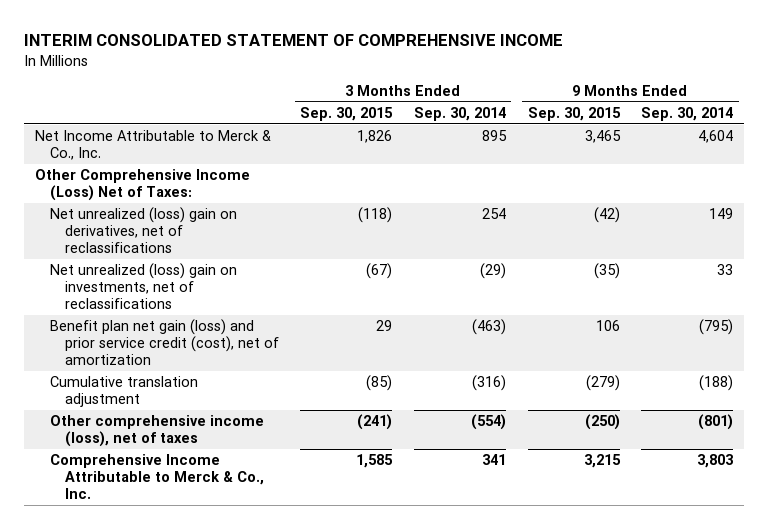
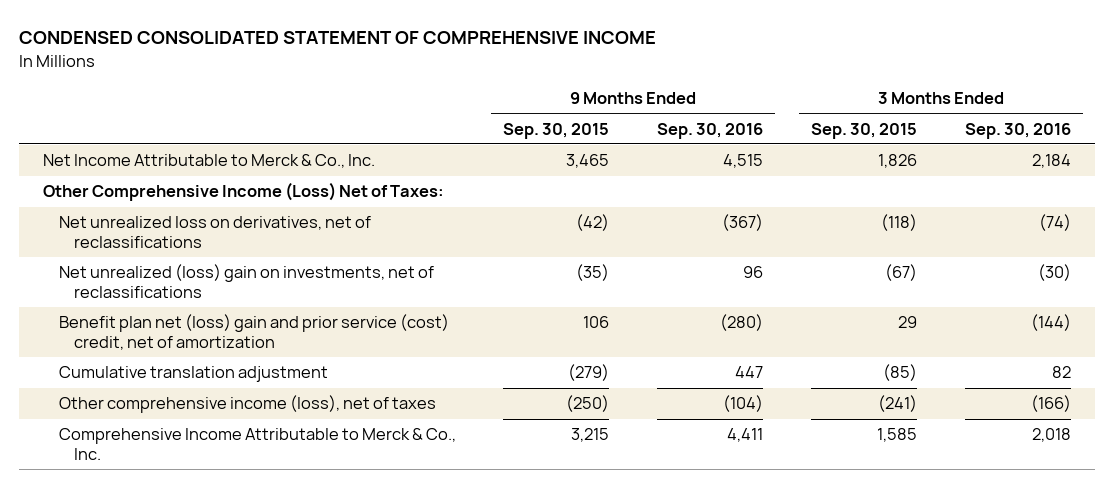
[24,34,564,47] INTERIM CONSOLIDATED STATEMENT OF COMPREHENSIVE INCOME -> [19,31,657,45] CONDENSED CONSOLIDATED STATEMENT OF COMPREHENSIVE INCOME
[413,106,506,121] Sep. 30, 2014 -> none
[641,106,734,121] Sep. 30, 2014 -> none
none -> [657,122,764,139] Sep. 30, 2016
none -> [964,122,1071,139] Sep. 30, 2016
[49,207,237,254] Net unrealized (loss) gain on derivatives, net of reclassifications -> [58,216,371,248] Net unrealized loss on derivatives, net of reclassifications
[49,319,279,366] Benefit plan net gain (loss) and prior service credit (cost), net of amortization -> [58,314,449,350] Benefit plan net (loss) gain and prior service (cost) credit, net of amortization

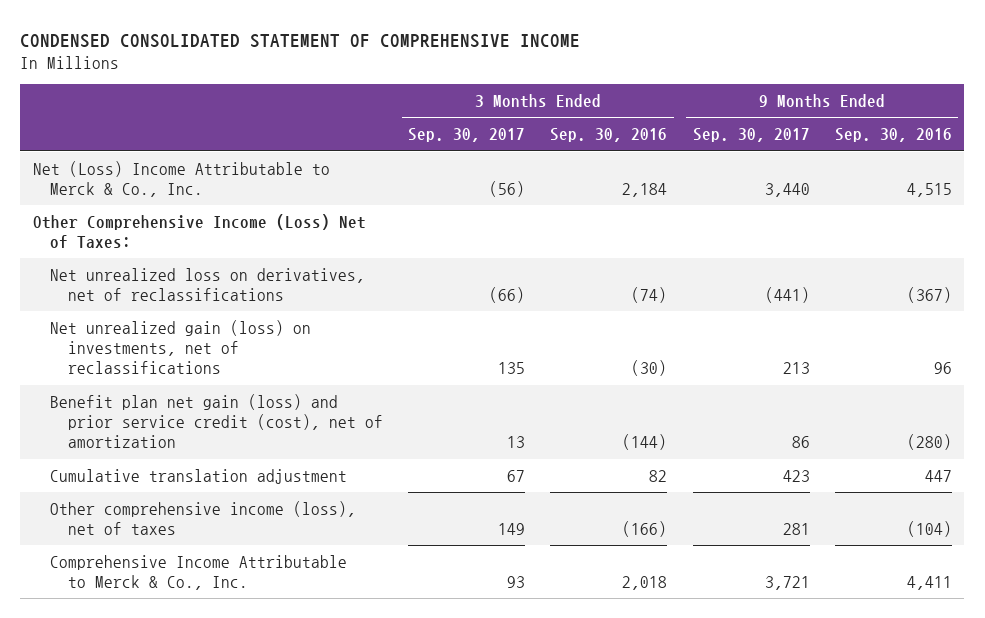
[503,122,610,139] Sep. 30, 2015 -> none
[810,122,917,139] Sep. 30, 2015 -> none
none -> [408,128,526,143] Sep. 30, 2017
none -> [692,128,810,143] Sep. 30, 2017
[43,154,376,169] Net Income Attributable to Merck & Co., Inc. -> [33,160,331,198] Net (Loss) Income Attributable to Merck & Co., Inc.
[58,264,434,298] Net unrealized (loss) gain on investments, net of reclassifications -> [50,319,312,375] Net unrealized gain (loss) on investments, net of reclassifications
[58,314,449,350] Benefit plan net (loss) gain and prior service (cost) credit, net of amortization -> [50,393,383,449] Benefit plan net gain (loss) and prior service credit (cost), net of amortization

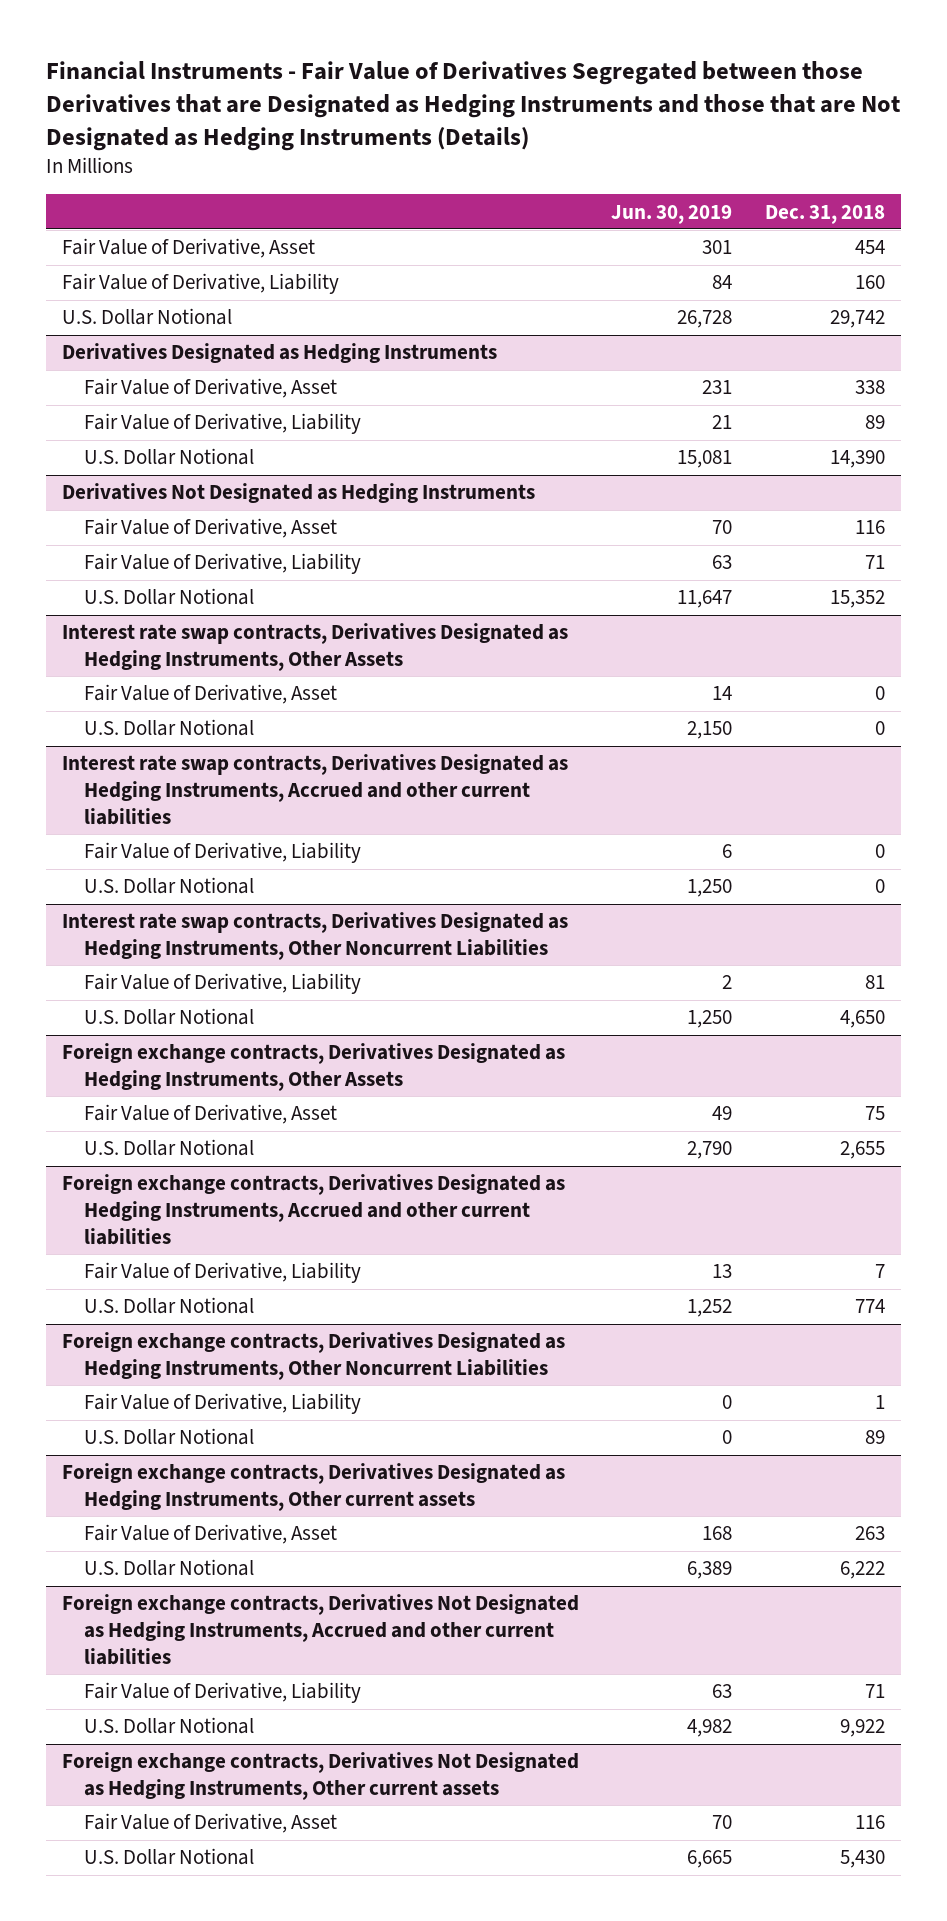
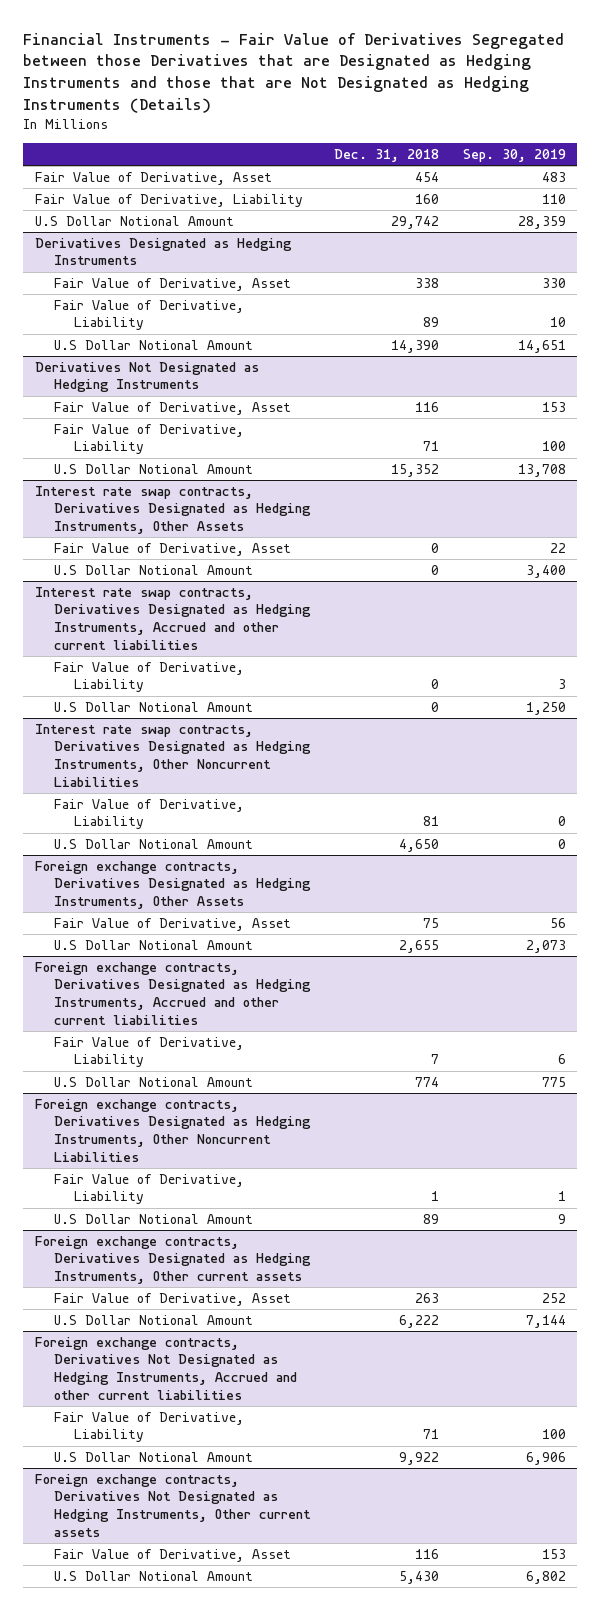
[611,204,733,224] Jun. 30, 2019 -> none
none -> [462,148,566,162] Sep. 30, 2019
[62,308,233,326] U.S. Dollar Notional -> [34,215,234,226] U.S Dollar Notional Amount
[84,448,255,466] U.S. Dollar Notional -> [54,339,254,350] U.S Dollar Notional Amount
[84,588,255,606] U.S. Dollar Notional -> [54,463,254,474] U.S Dollar Notional Amount
[84,719,255,737] U.S. Dollar Notional -> [54,564,254,575] U.S Dollar Notional Amount
[84,877,255,895] U.S. Dollar Notional -> [54,701,254,712] U.S Dollar Notional Amount
[84,1008,255,1026] U.S. Dollar Notional -> [54,838,254,849] U.S Dollar Notional Amount
[84,1139,255,1157] U.S. Dollar Notional -> [54,939,254,950] U.S Dollar Notional Amount
[84,1297,255,1315] U.S. Dollar Notional -> [54,1076,254,1087] U.S Dollar Notional Amount
[84,1428,255,1446] U.S. Dollar Notional -> [54,1213,254,1224] U.S Dollar Notional Amount
[84,1559,255,1577] U.S. Dollar Notional -> [54,1314,254,1325] U.S Dollar Notional Amount
[84,1717,255,1735] U.S. Dollar Notional -> [54,1451,254,1462] U.S Dollar Notional Amount
[84,1848,255,1866] U.S. Dollar Notional -> [54,1570,254,1581] U.S Dollar Notional Amount

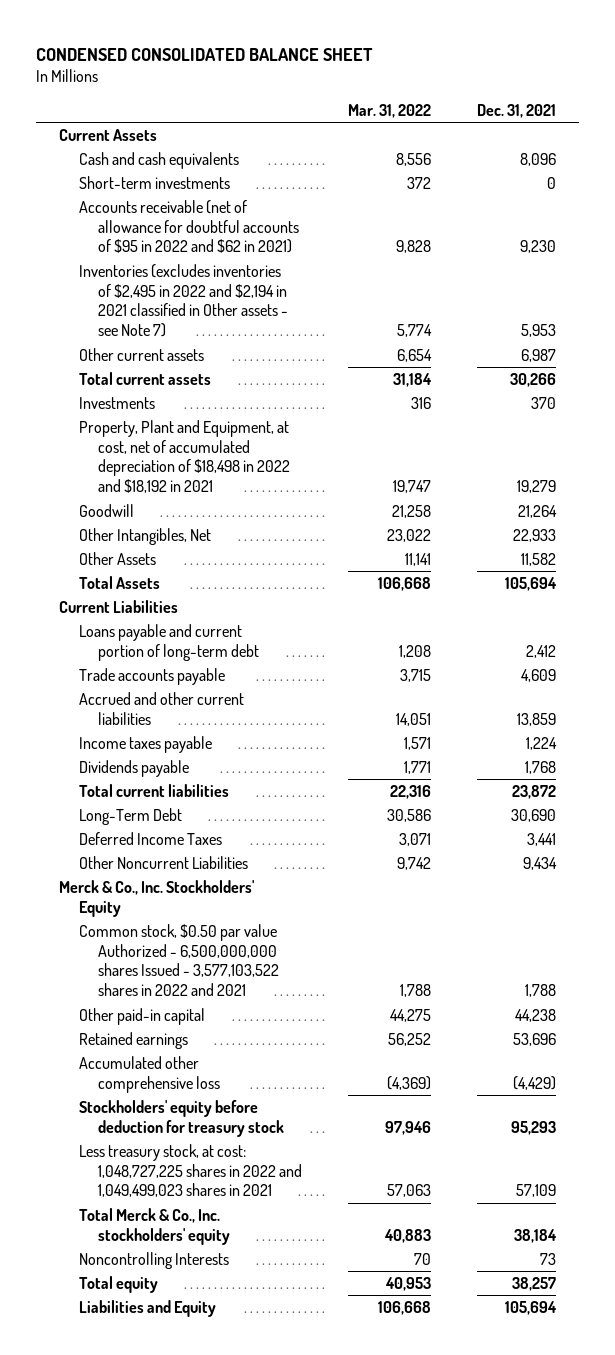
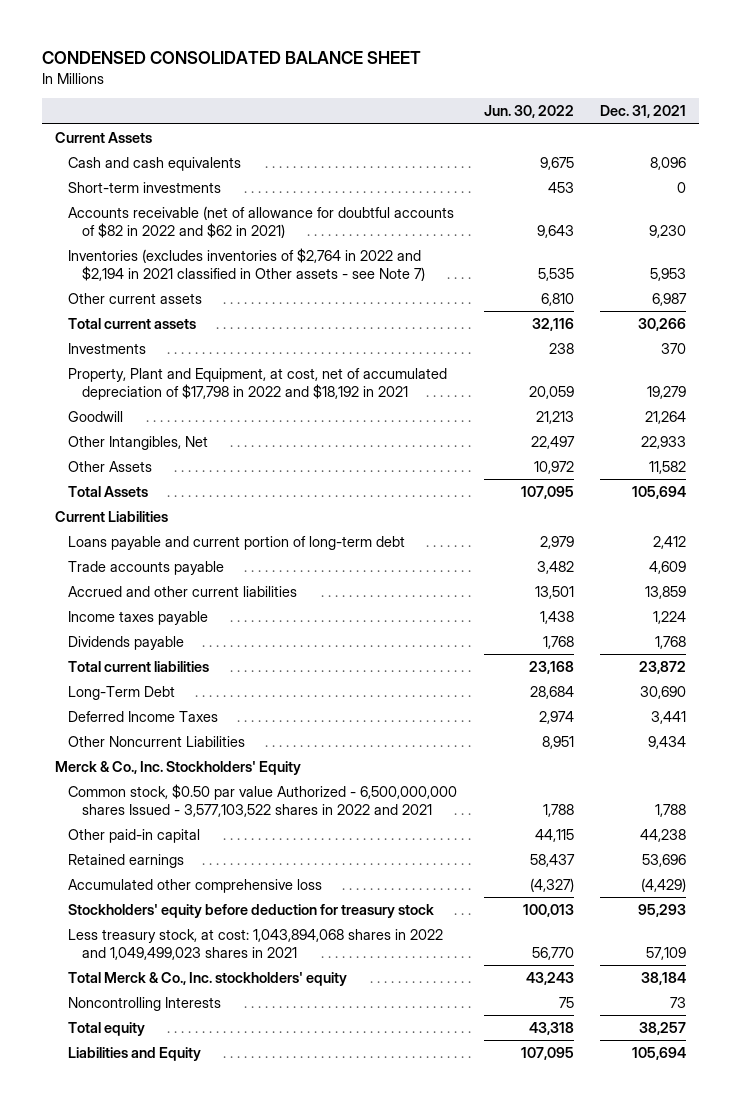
[347,104,431,119] Mar. 31, 2022 -> none
none -> [483,105,574,119] Jun. 30, 2022
[78,199,300,254] Accounts receivable (net of allowance for doubtful accounts of $95 in 2022 and $62 in 2021) -> [68,205,455,238] Accounts receivable (net of allowance for doubtful accounts of $82 in 2022 and $62 in 2021)
[78,263,289,338] Inventories (excludes inventories of $2,495 in 2022 and $2,194 in 2021 classified in Other assets - see Note 7) -> [68,247,425,281] Inventories (excludes inventories of $2,764 in 2022 and $2,194 in 2021 classified in Other assets - see Note 7)
[78,419,291,494] Property, Plant and Equipment, at cost, net of accumulated depreciation of $18,498 in 2022 and $18,192 in 2021 -> [68,367,448,400] Property, Plant and Equipment, at cost, net of accumulated depreciation of $17,798 in 2022 and $18,192 in 2021
[78,1143,303,1198] Less treasury stock, at cost: 1,048,727,225 shares in 2022 and 1,049,499,023 shares in 2021 -> [68,928,444,960] Less treasury stock, at cost: 1,043,894,068 shares in 2022 and 1,049,499,023 shares in 2021

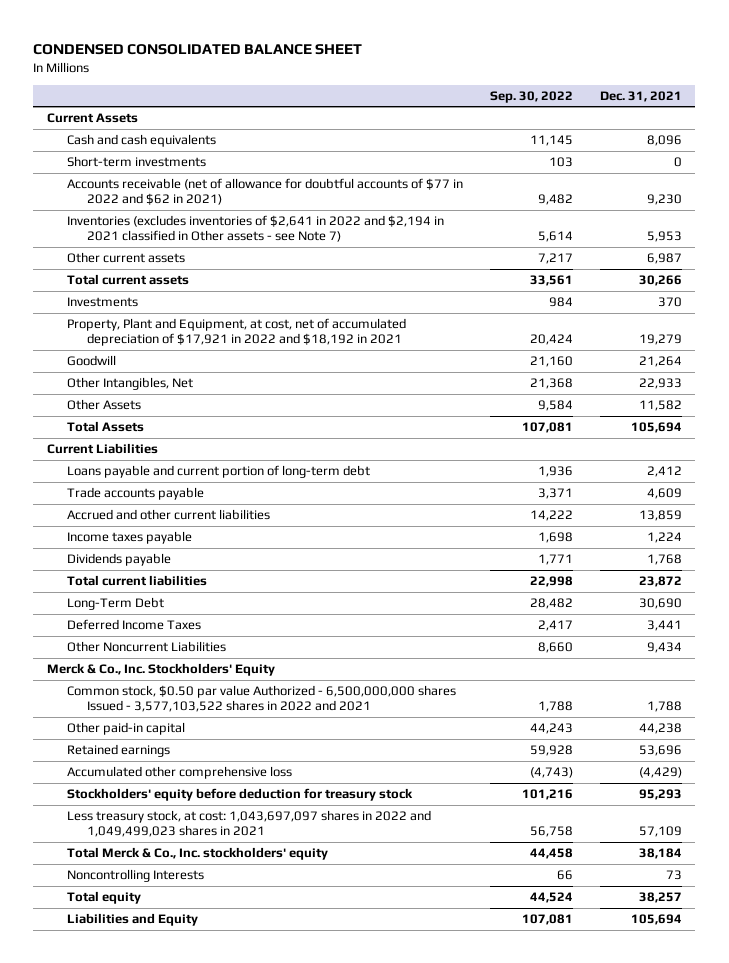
[483,105,574,119] Jun. 30, 2022 -> none
none -> [489,90,573,103] Sep. 30, 2022
[68,205,455,238] Accounts receivable (net of allowance for doubtful accounts of $82 in 2022 and $62 in 2021) -> [67,178,464,206] Accounts receivable (net of allowance for doubtful accounts of $77 in 2022 and $62 in 2021)
[68,247,425,281] Inventories (excludes inventories of $2,764 in 2022 and $2,194 in 2021 classified in Other assets - see Note 7) -> [67,215,445,243] Inventories (excludes inventories of $2,641 in 2022 and $2,194 in 2021 classified in Other assets - see Note 7)
[68,367,448,400] Property, Plant and Equipment, at cost, net of accumulated depreciation of $17,798 in 2022 and $18,192 in 2021 -> [67,318,407,347] Property, Plant and Equipment, at cost, net of accumulated depreciation of $17,921 in 2022 and $18,192 in 2021
[68,928,444,960] Less treasury stock, at cost: 1,043,894,068 shares in 2022 and 1,049,499,023 shares in 2021 -> [67,810,432,838] Less treasury stock, at cost: 1,043,697,097 shares in 2022 and 1,049,499,023 shares in 2021

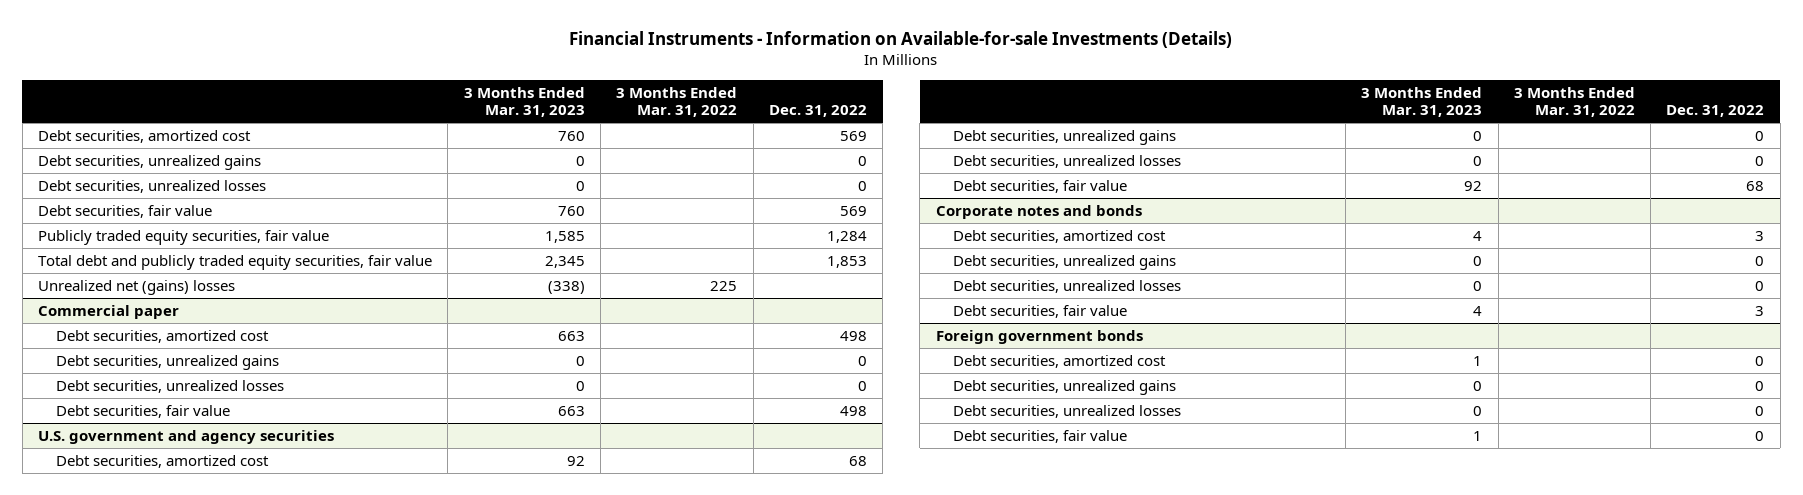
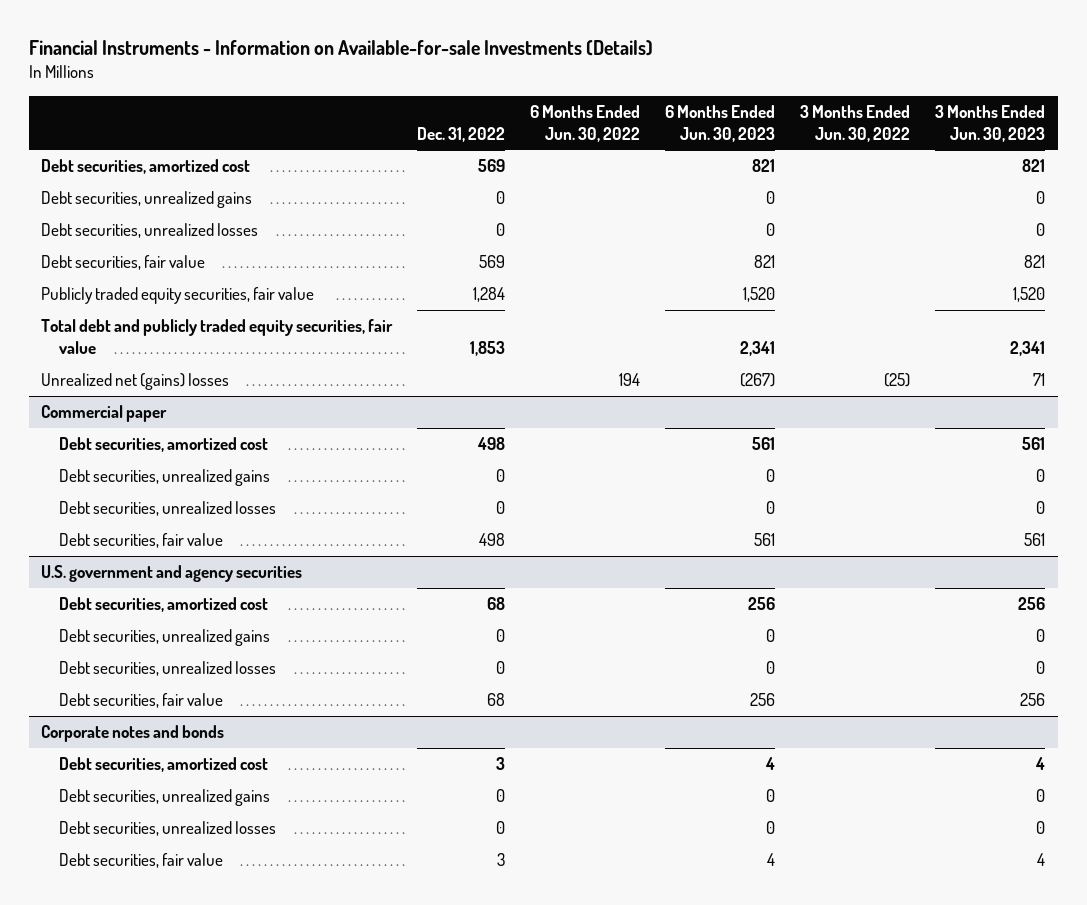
[463,86,585,117] 3 Months Ended Mar. 31, 2023 -> none
[616,86,738,117] 3 Months Ended Mar. 31, 2022 -> none
none -> [530,104,641,142] 6 Months Ended Jun. 30, 2022
none -> [665,104,776,142] 6 Months Ended Jun. 30, 2023
none -> [800,104,911,142] 3 Months Ended Jun. 30, 2022
none -> [935,104,1046,142] 3 Months Ended Jun. 30, 2023
[935,329,1143,344] Foreign government bonds -> none
[953,354,1167,368] Debt securities, amortized cost -> none
[953,379,1177,395] Debt securities, unrealized gains -> none
[953,404,1182,418] Debt securities, unrealized losses -> none
[953,429,1128,443] Debt securities, fair value -> none

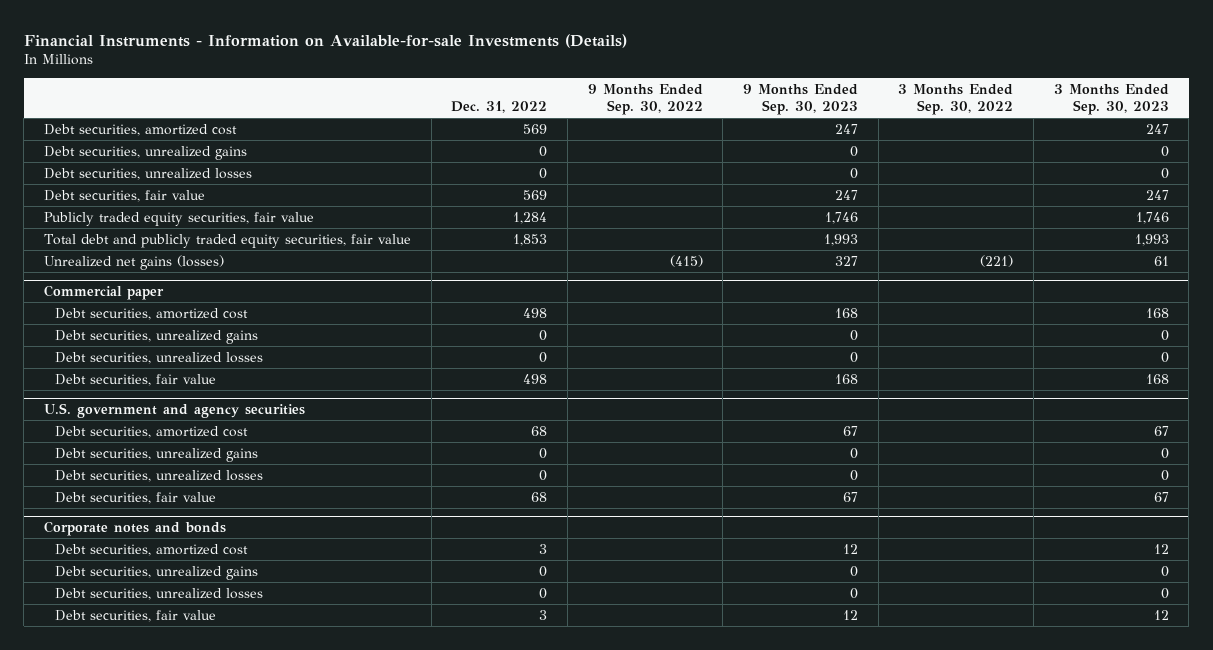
[530,104,641,142] 6 Months Ended Jun. 30, 2022 -> none
[665,104,776,142] 6 Months Ended Jun. 30, 2023 -> none
[800,104,911,142] 3 Months Ended Jun. 30, 2022 -> none
[935,104,1046,142] 3 Months Ended Jun. 30, 2023 -> none
none -> [587,84,703,116] 9 Months Ended Sep. 30, 2022
none -> [742,84,858,116] 9 Months Ended Sep. 30, 2023
none -> [898,84,1014,116] 3 Months Ended Sep. 30, 2022
none -> [1053,84,1169,116] 3 Months Ended Sep. 30, 2023
[41,373,230,391] Unrealized net (gains) losses -> [43,254,224,270] Unrealized net gains (losses)

